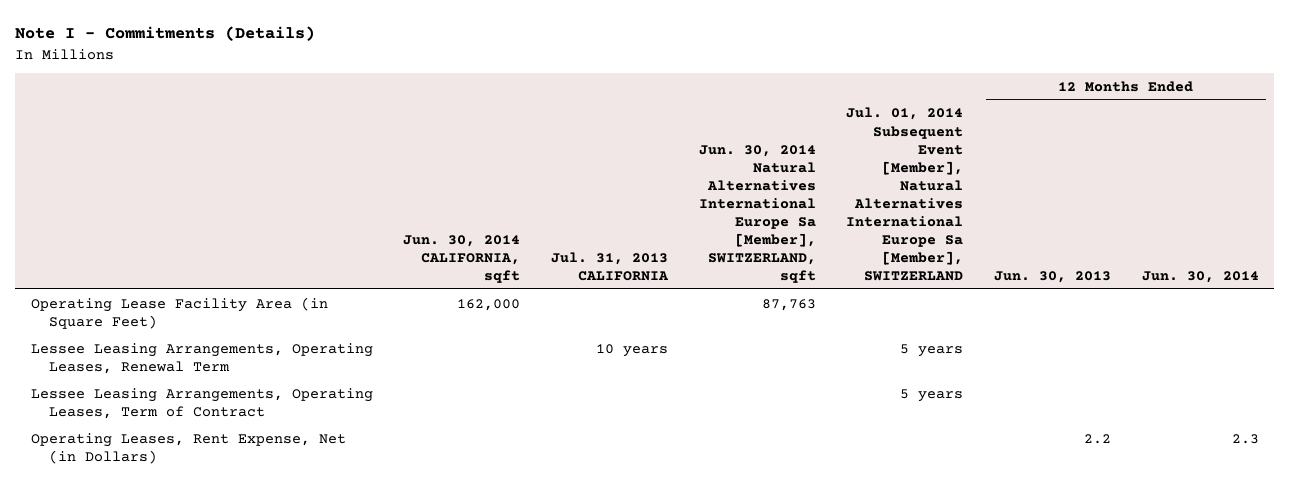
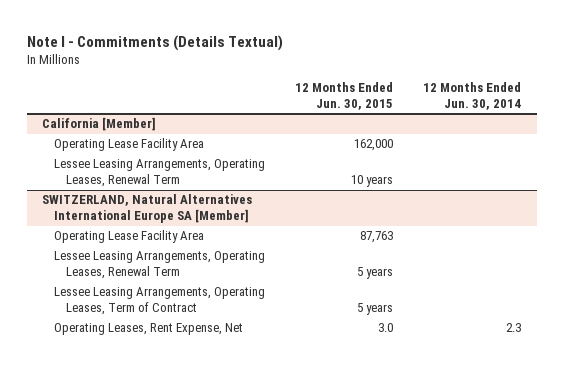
[15,26,316,42] Note I - Commitments (Details) -> [26,34,283,51] Note I - Commitments (Details Textual)
[403,234,521,284] Jun. 30, 2014 CALIFORNIA, sqft -> none
[550,251,669,282] Jul. 31, 2013 CALIFORNIA -> none
[698,144,816,284] Jun. 30, 2014 Natural Alternatives International Europe Sa [Member], SWITZERLAND, sqft -> none
[846,107,964,282] Jul. 01, 2014 Subsequent Event [Member], Natural Alternatives International Europe Sa [Member], SWITZERLAND -> none
[993,271,1111,284] Jun. 30, 2013 -> none
none -> [295,81,394,110] 12 Months Ended Jun. 30, 2015
[30,296,328,329] Operating Lease Facility Area (in Square Feet) -> none
[30,342,373,374] Lessee Leasing Arrangements, Operating Leases, Renewal Term -> none
[30,387,373,419] Lessee Leasing Arrangements, Operating Leases, Term of Contract -> none
[30,432,346,464] Operating Leases, Rent Expense, Net (in Dollars) -> none
none -> [41,117,156,132] California [Member]
none -> [53,138,204,152] Operating Lease Facility Area
none -> [53,159,265,188] Lessee Leasing Arrangements, Operating Leases, Renewal Term
none -> [41,194,252,224] SWITZERLAND, Natural Alternatives International Europe SA [Member]
none -> [53,230,204,244] Operating Lease Facility Area
none -> [53,251,265,280] Lessee Leasing Arrangements, Operating Leases, Renewal Term
none -> [53,287,265,316] Lessee Leasing Arrangements, Operating Leases, Term of Contract
none -> [53,323,243,336] Operating Leases, Rent Expense, Net

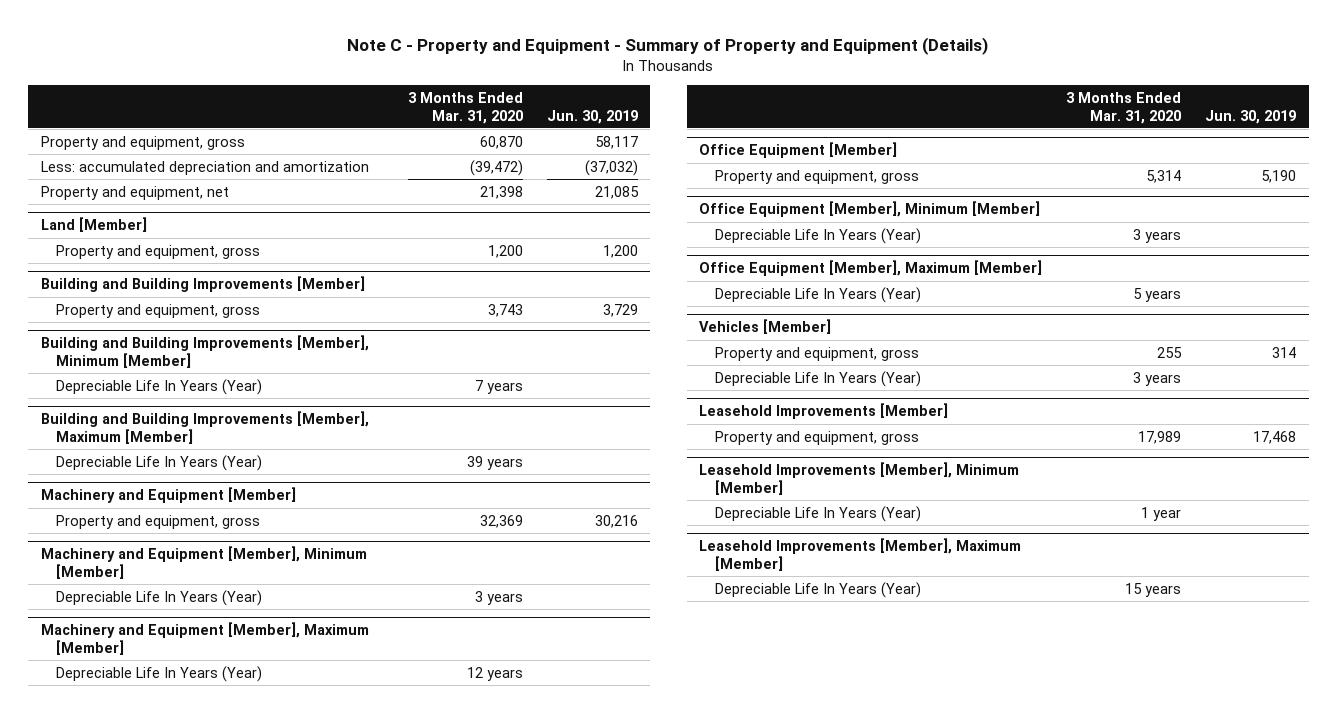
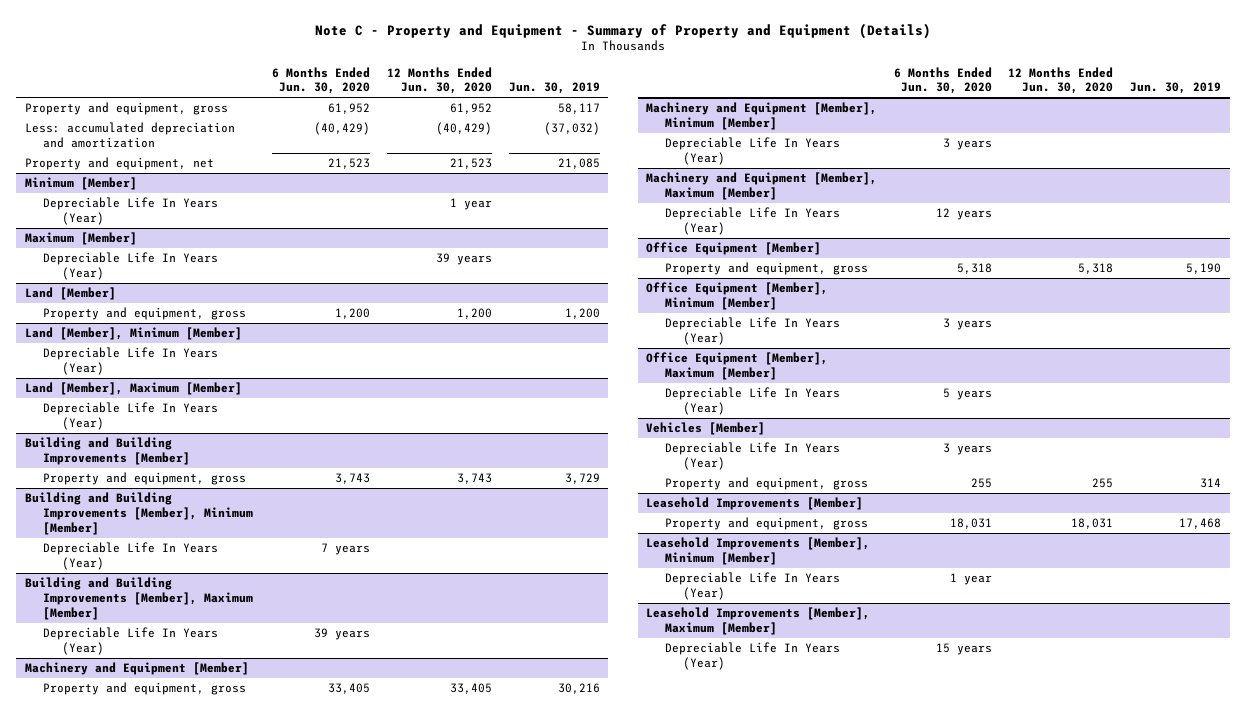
[407,91,523,124] 3 Months Ended Mar. 31, 2020 -> none
none -> [272,66,371,95] 6 Months Ended Jun. 30, 2020
none -> [387,66,493,95] 12 Months Ended Jun. 30, 2020
none -> [24,177,137,191] Minimum [Member]
none -> [43,197,219,225] Depreciable Life In Years (Year)
none -> [24,232,137,246] Maximum [Member]
none -> [43,252,219,280] Depreciable Life In Years (Year)
none -> [24,327,242,341] Land [Member], Minimum [Member]
none -> [43,347,219,375] Depreciable Life In Years (Year)
none -> [24,382,242,396] Land [Member], Maximum [Member]
none -> [43,402,219,430] Depreciable Life In Years (Year)
[714,346,919,361] Property and equipment, gross -> [664,477,868,491] Property and equipment, gross

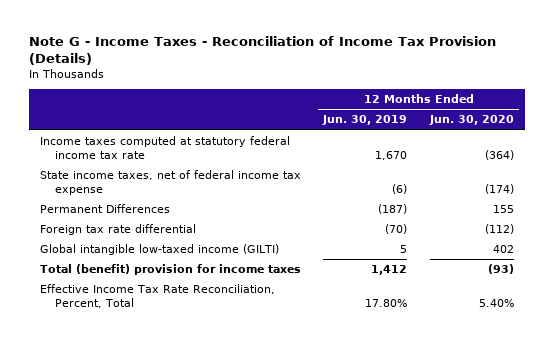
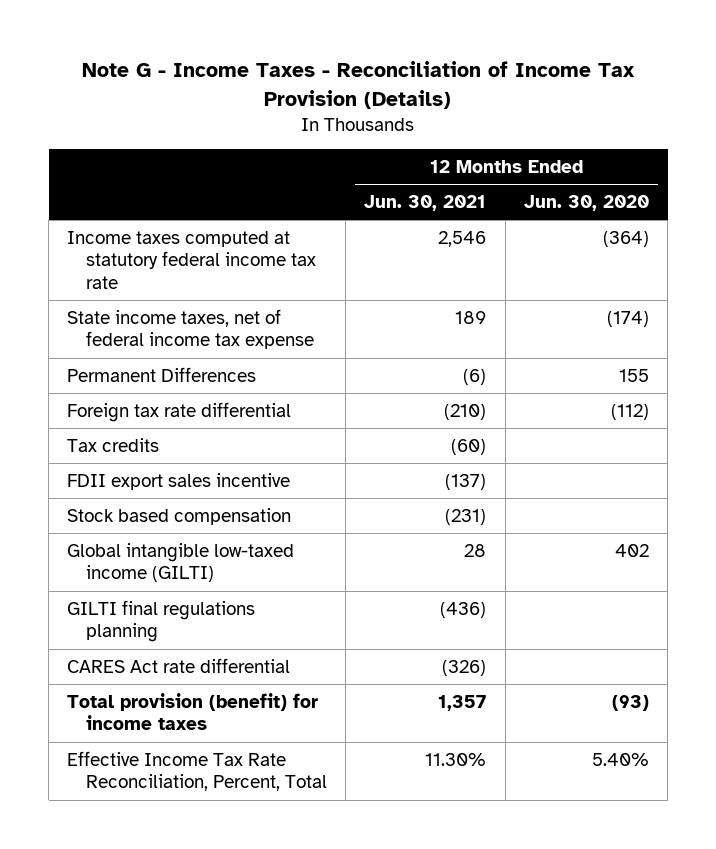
[322,115,408,126] Jun. 30, 2019 -> none
none -> [364,194,487,211] Jun. 30, 2021
none -> [67,437,160,452] Tax credits
none -> [67,472,291,490] FDII export sales incentive
none -> [67,507,292,525] Stock based compensation
none -> [67,599,256,643] GILTI final regulations planning
none -> [67,657,291,673] CARES Act rate differential
[40,264,302,276] Total (benefit) provision for income taxes -> [67,692,319,731] Total provision (benefit) for income taxes

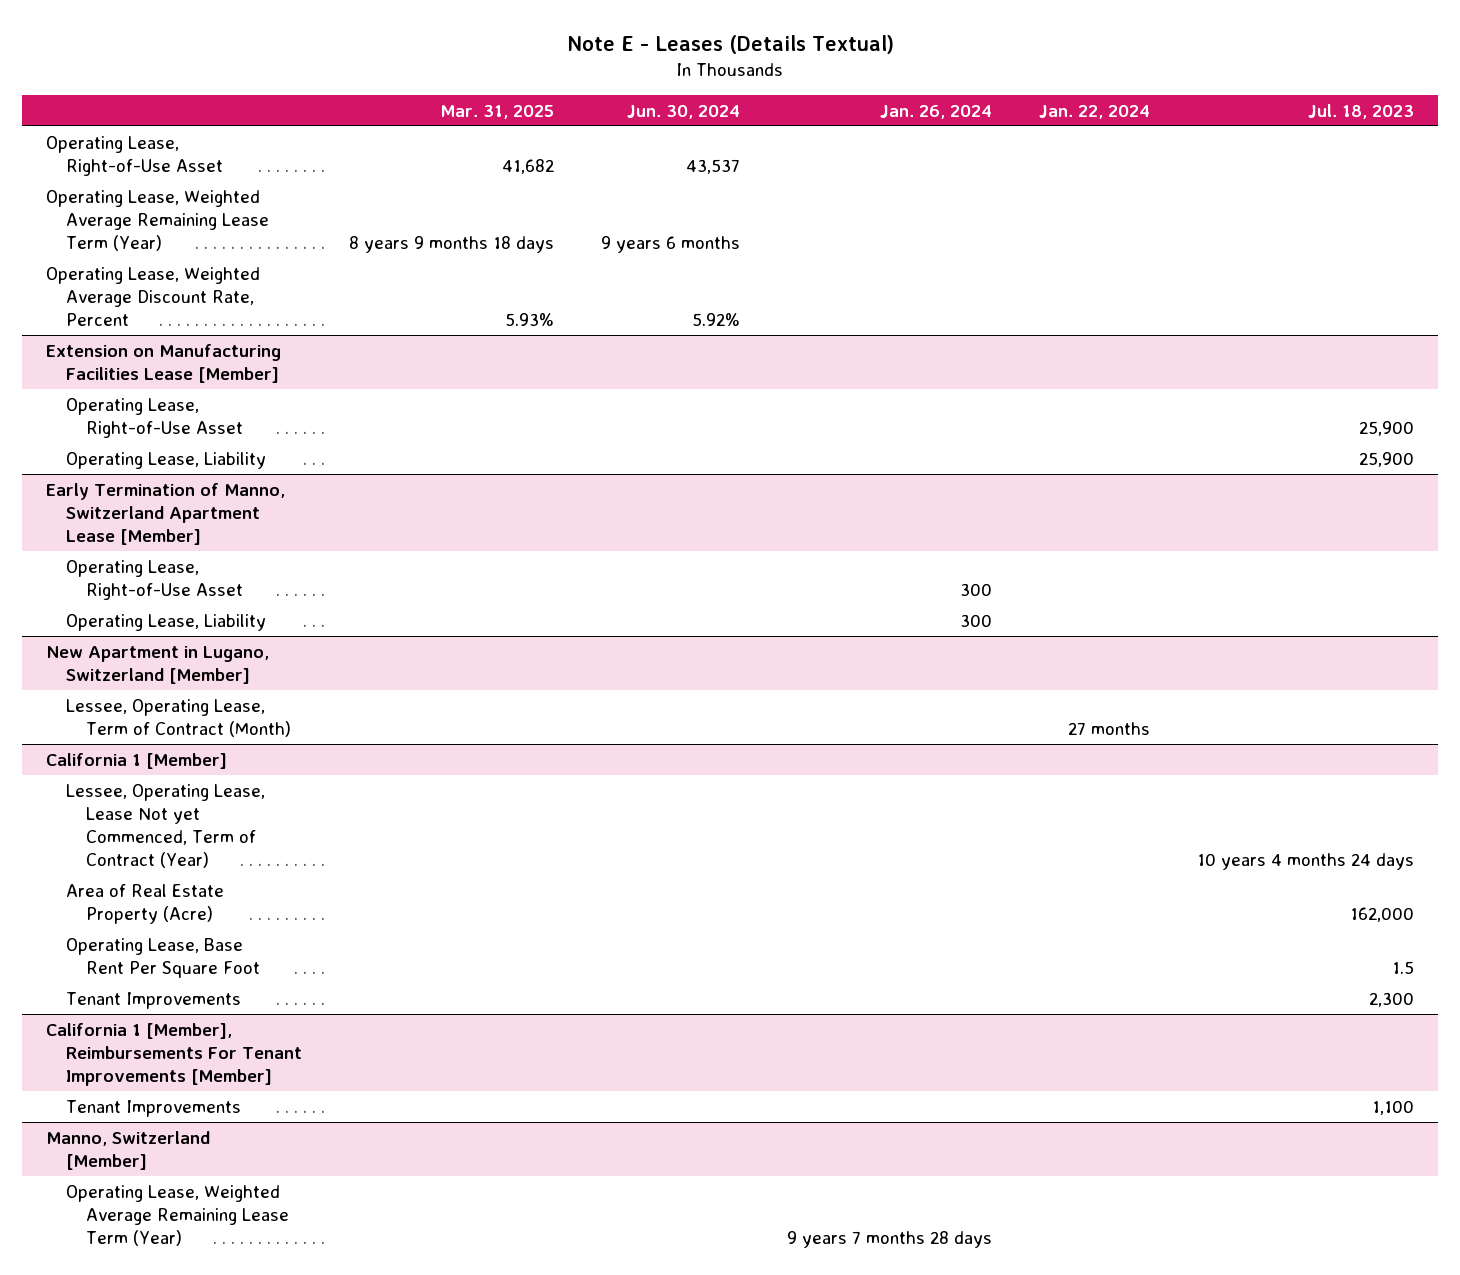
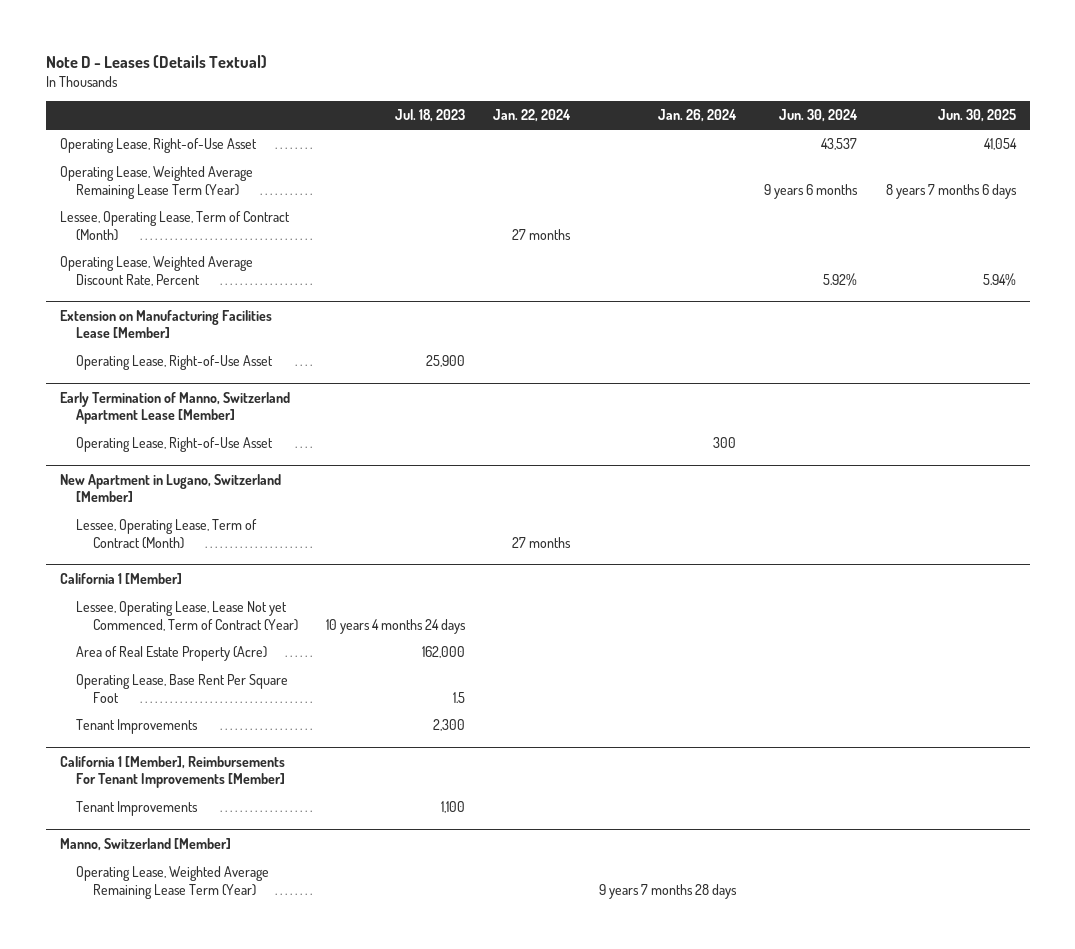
[566,34,894,54] Note E - Leases (Details Textual) -> [45,54,267,68] Note D - Leases (Details Textual)
[439,104,554,119] Mar. 31, 2025 -> none
none -> [937,109,1016,123] Jun. 30, 2025
none -> [59,211,290,241] Lessee, Operating Lease, Term of Contract (Month)
[65,451,266,469] Operating Lease, Liability -> none
[65,613,266,631] Operating Lease, Liability -> none

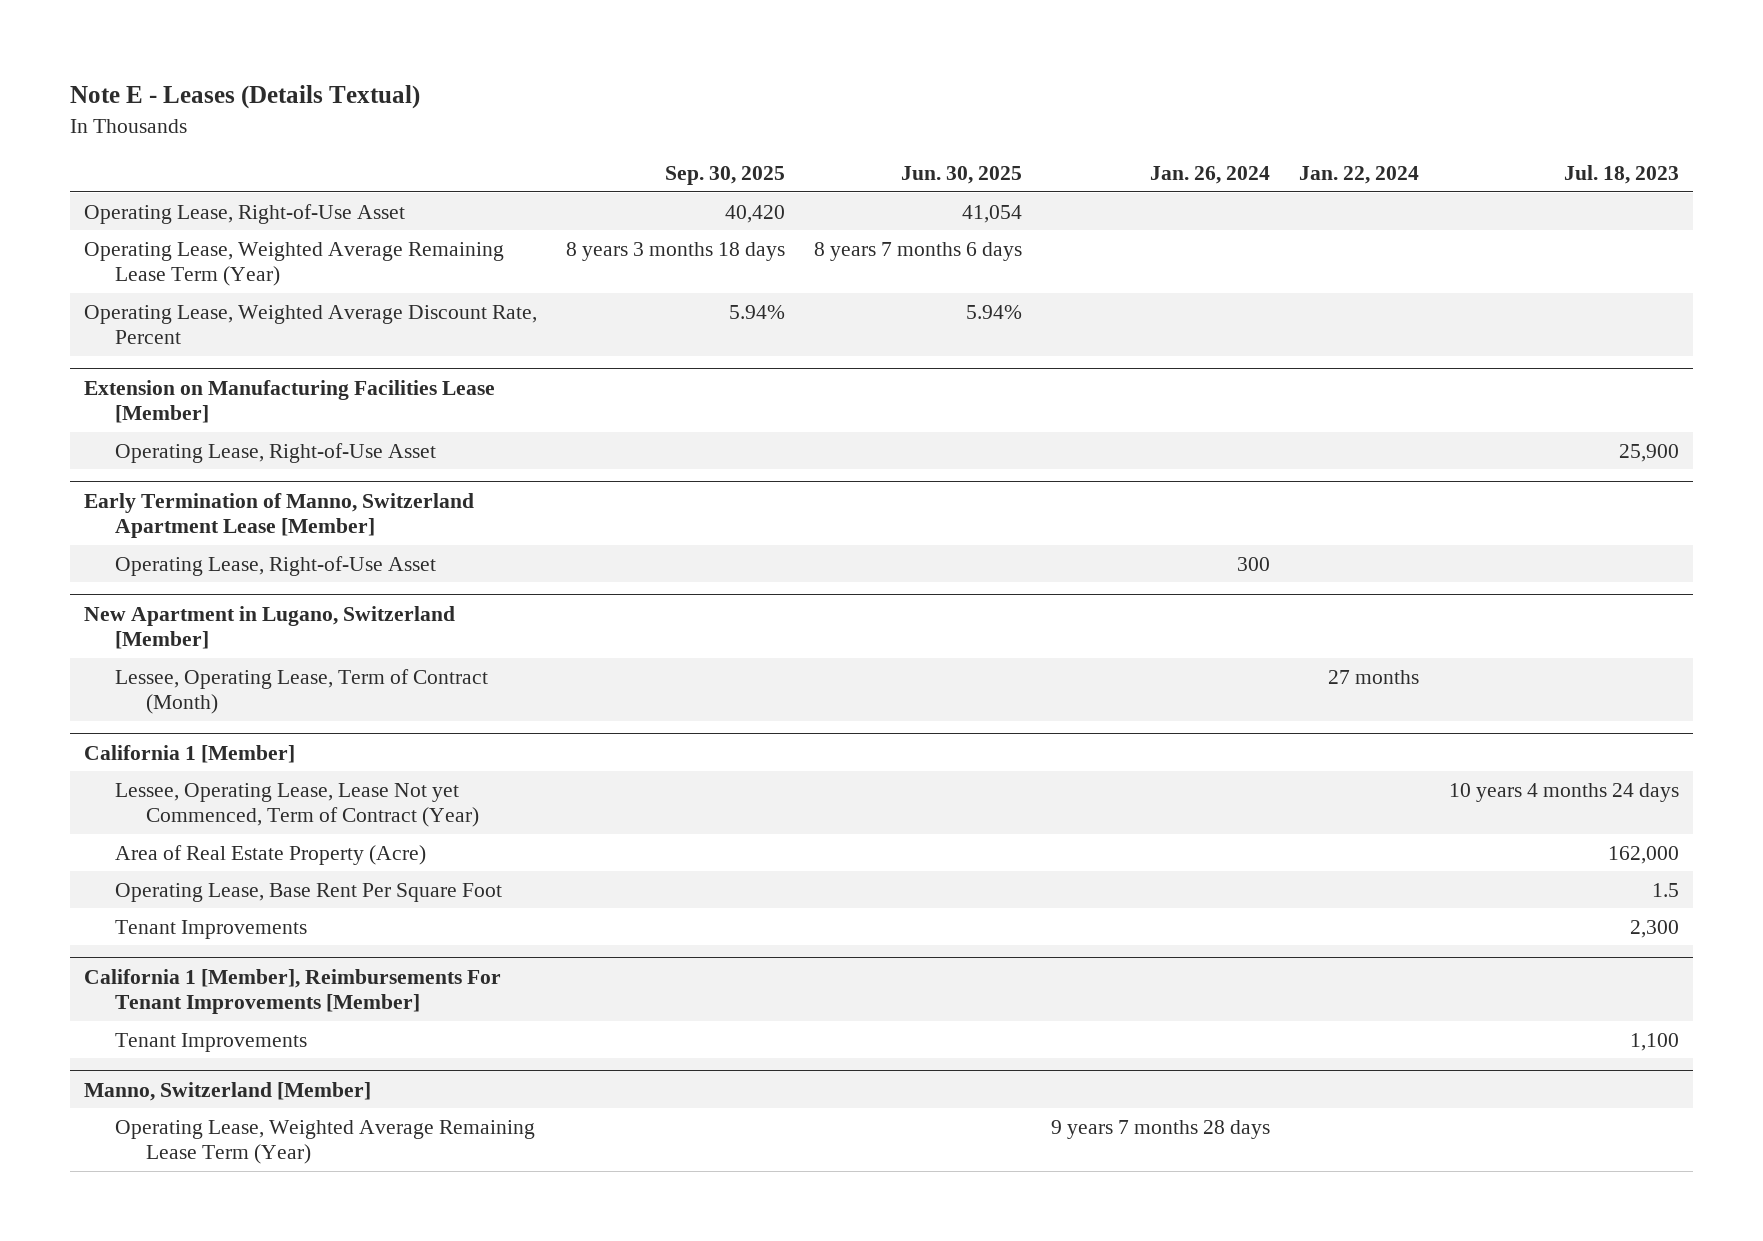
[45,54,267,68] Note D - Leases (Details Textual) -> [69,85,420,110] Note E - Leases (Details Textual)
[779,109,859,123] Jun. 30, 2024 -> none
none -> [665,166,786,186] Sep. 30, 2025
[59,211,290,241] Lessee, Operating Lease, Term of Contract (Month) -> none

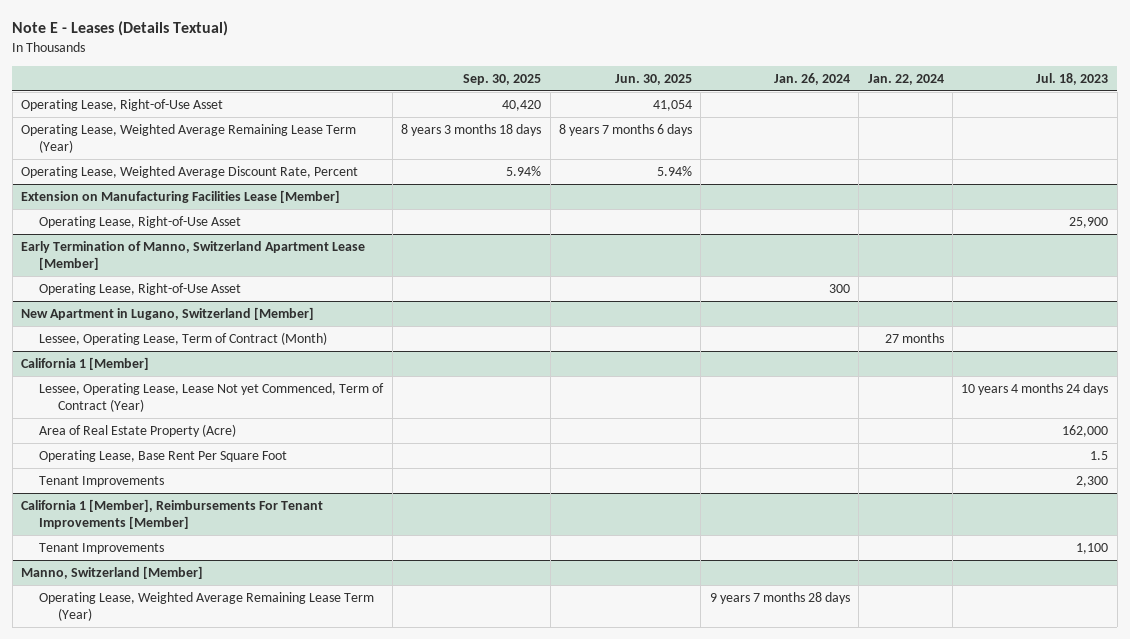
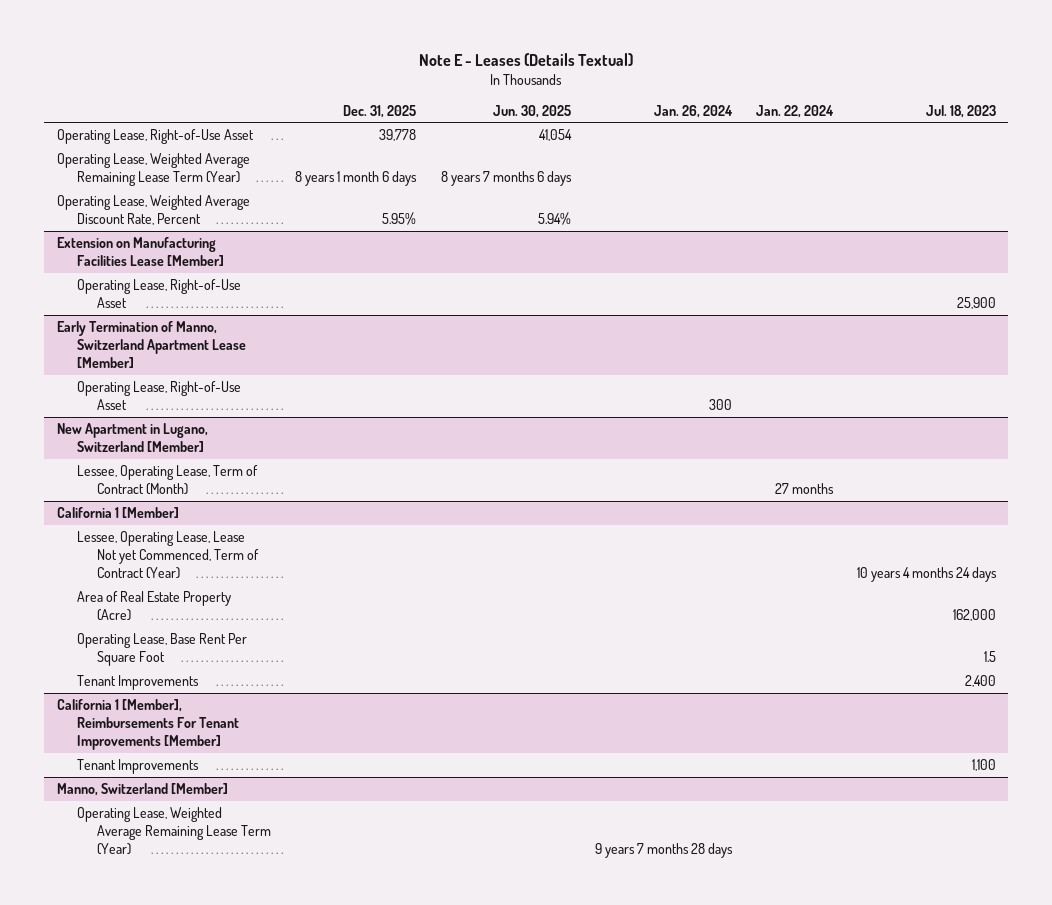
[463,73,542,85] Sep. 30, 2025 -> none
none -> [343,104,417,118] Dec. 31, 2025
[1076,476,1109,488] 2,300 -> [964,675,996,688] 2,400

